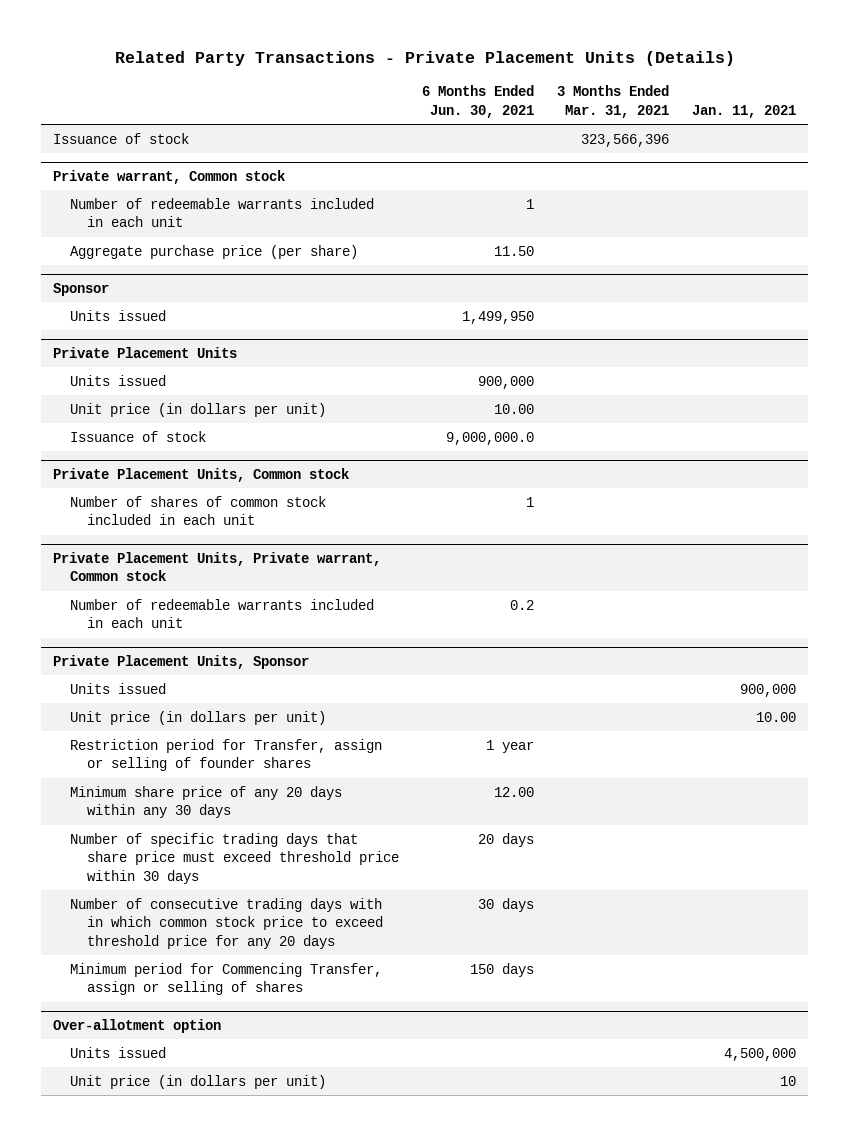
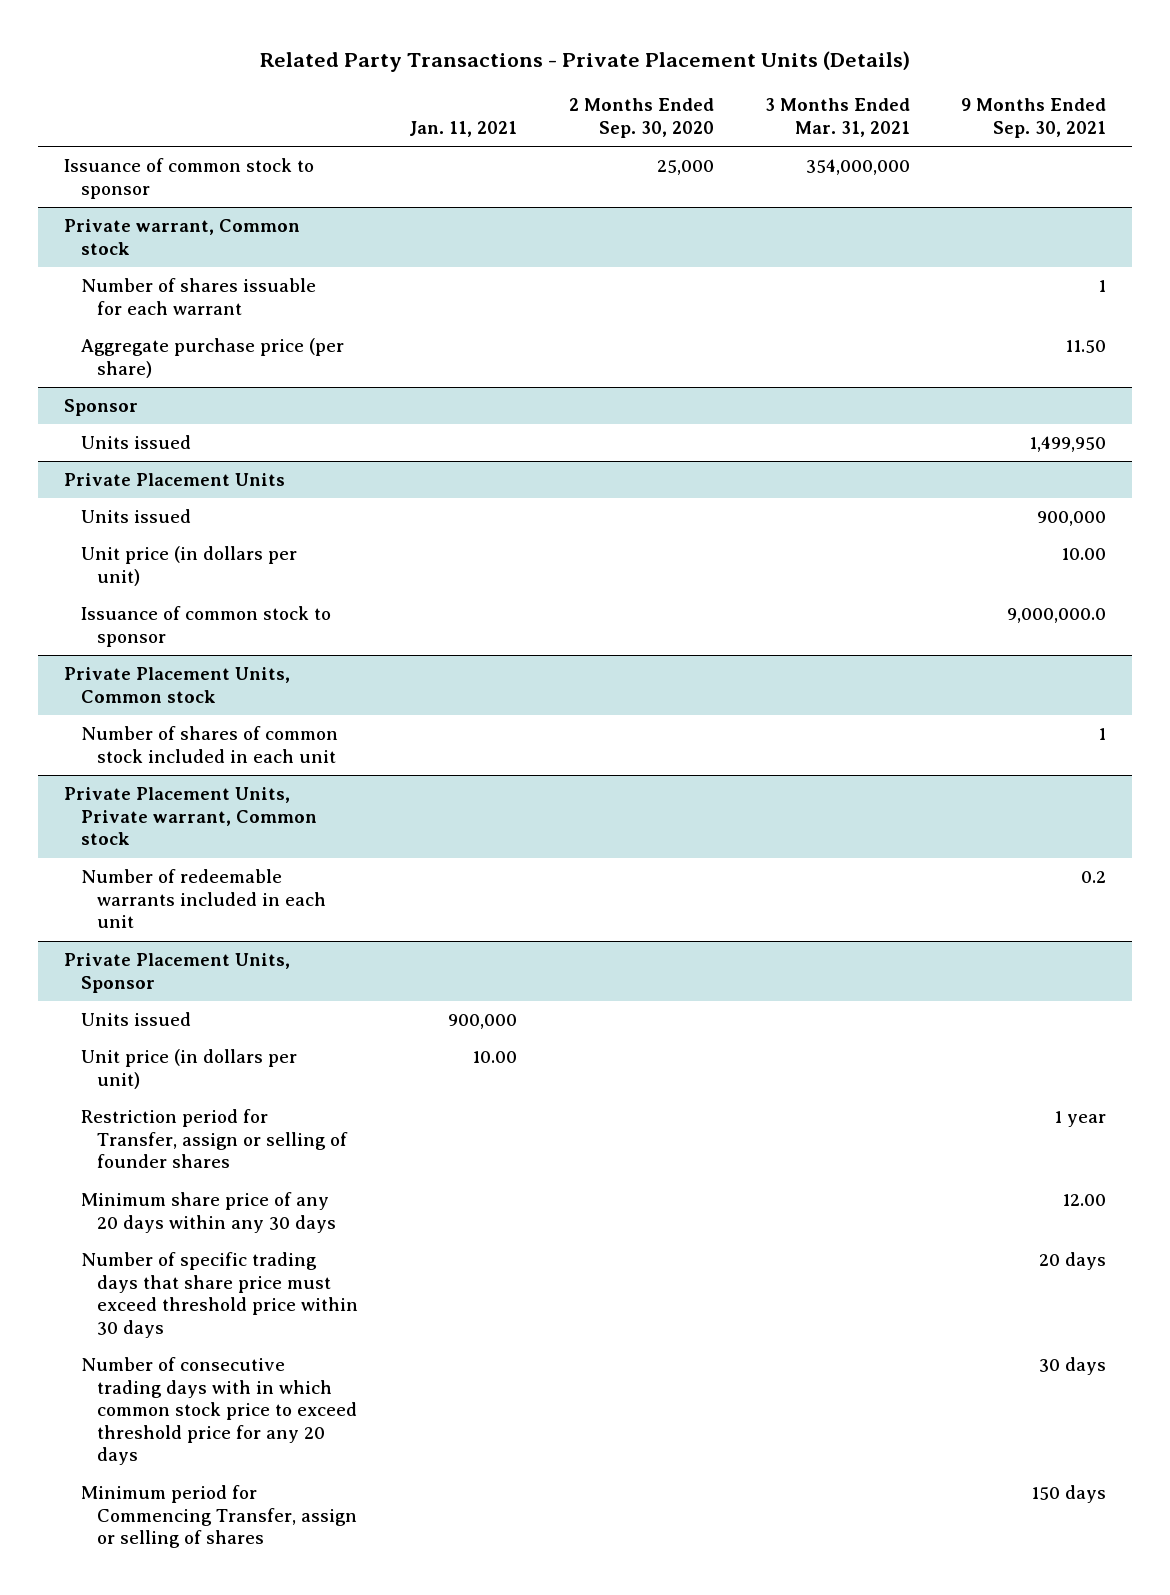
[422,85,535,118] 6 Months Ended Jun. 30, 2021 -> none
none -> [568,98,714,138] 2 Months Ended Sep. 30, 2020
none -> [960,98,1106,138] 9 Months Ended Sep. 30, 2021
[52,132,189,144] Issuance of stock -> [63,158,314,199] Issuance of common stock to sponsor
[581,133,670,147] 323,566,396 -> [805,159,910,176] 354,000,000
[70,197,375,228] Number of redeemable warrants included in each unit -> none
none -> [80,278,316,315] Number of shares issuable for each warrant
[70,430,207,442] Issuance of stock -> [80,606,331,647] Issuance of common stock to sponsor
[52,1019,221,1034] Over-allotment option -> none
[70,1046,167,1058] Units issued -> none
[70,1074,327,1089] Unit price (in dollars per unit) -> none

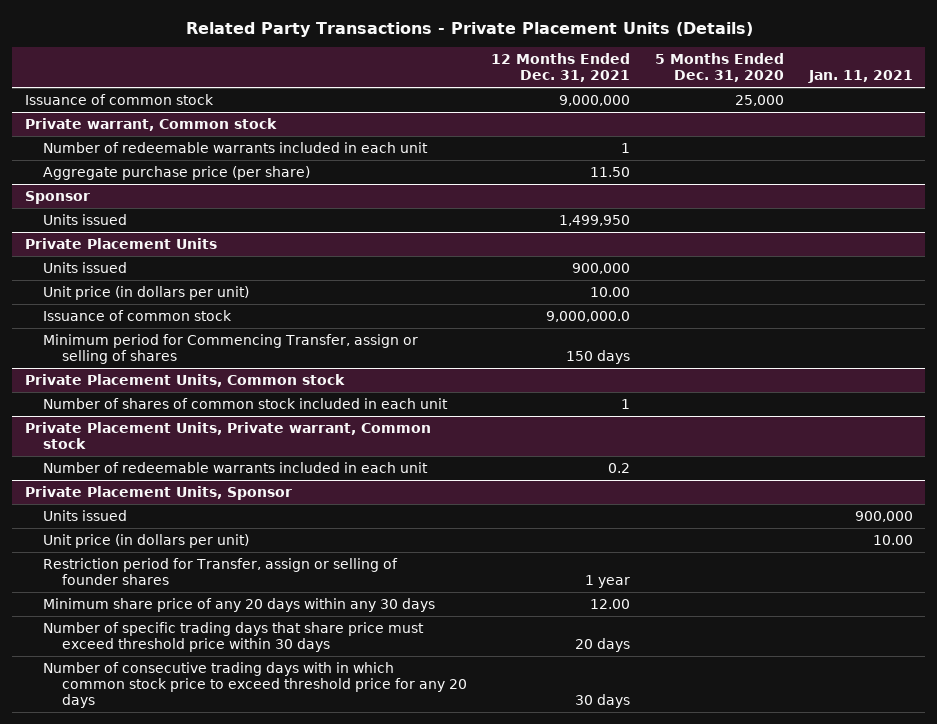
[568,98,714,138] 2 Months Ended Sep. 30, 2020 -> none
[764,98,910,137] 3 Months Ended Mar. 31, 2021 -> none
[960,98,1106,138] 9 Months Ended Sep. 30, 2021 -> none
none -> [491,53,631,83] 12 Months Ended Dec. 31, 2021
none -> [654,53,784,83] 5 Months Ended Dec. 31, 2020
[63,158,314,199] Issuance of common stock to sponsor -> [24,93,214,105] Issuance of common stock
[80,278,316,315] Number of shares issuable for each warrant -> none
none -> [43,141,429,153] Number of redeemable warrants included in each unit
[80,606,331,647] Issuance of common stock to sponsor -> [43,309,233,321] Issuance of common stock
none -> [43,333,419,364] Minimum period for Commencing Transfer, assign or selling of shares
[80,1485,358,1549] Minimum period for Commencing Transfer, assign or selling of shares -> none

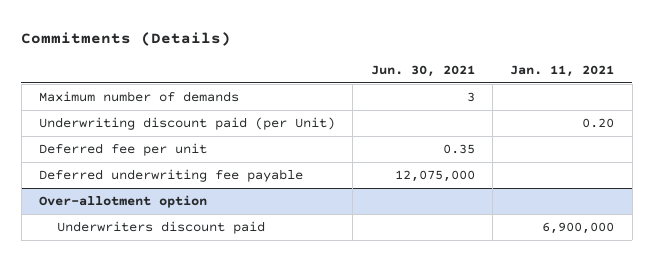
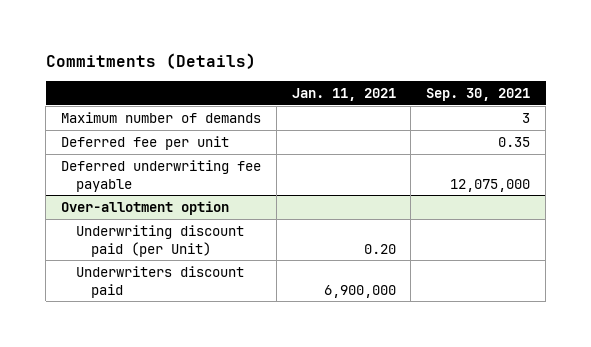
[370,65,475,78] Jun. 30, 2021 -> none
none -> [426,87,531,101] Sep. 30, 2021
[39,117,336,131] Underwriting discount paid (per Unit) -> none
none -> [76,224,245,257] Underwriting discount paid (per Unit)

